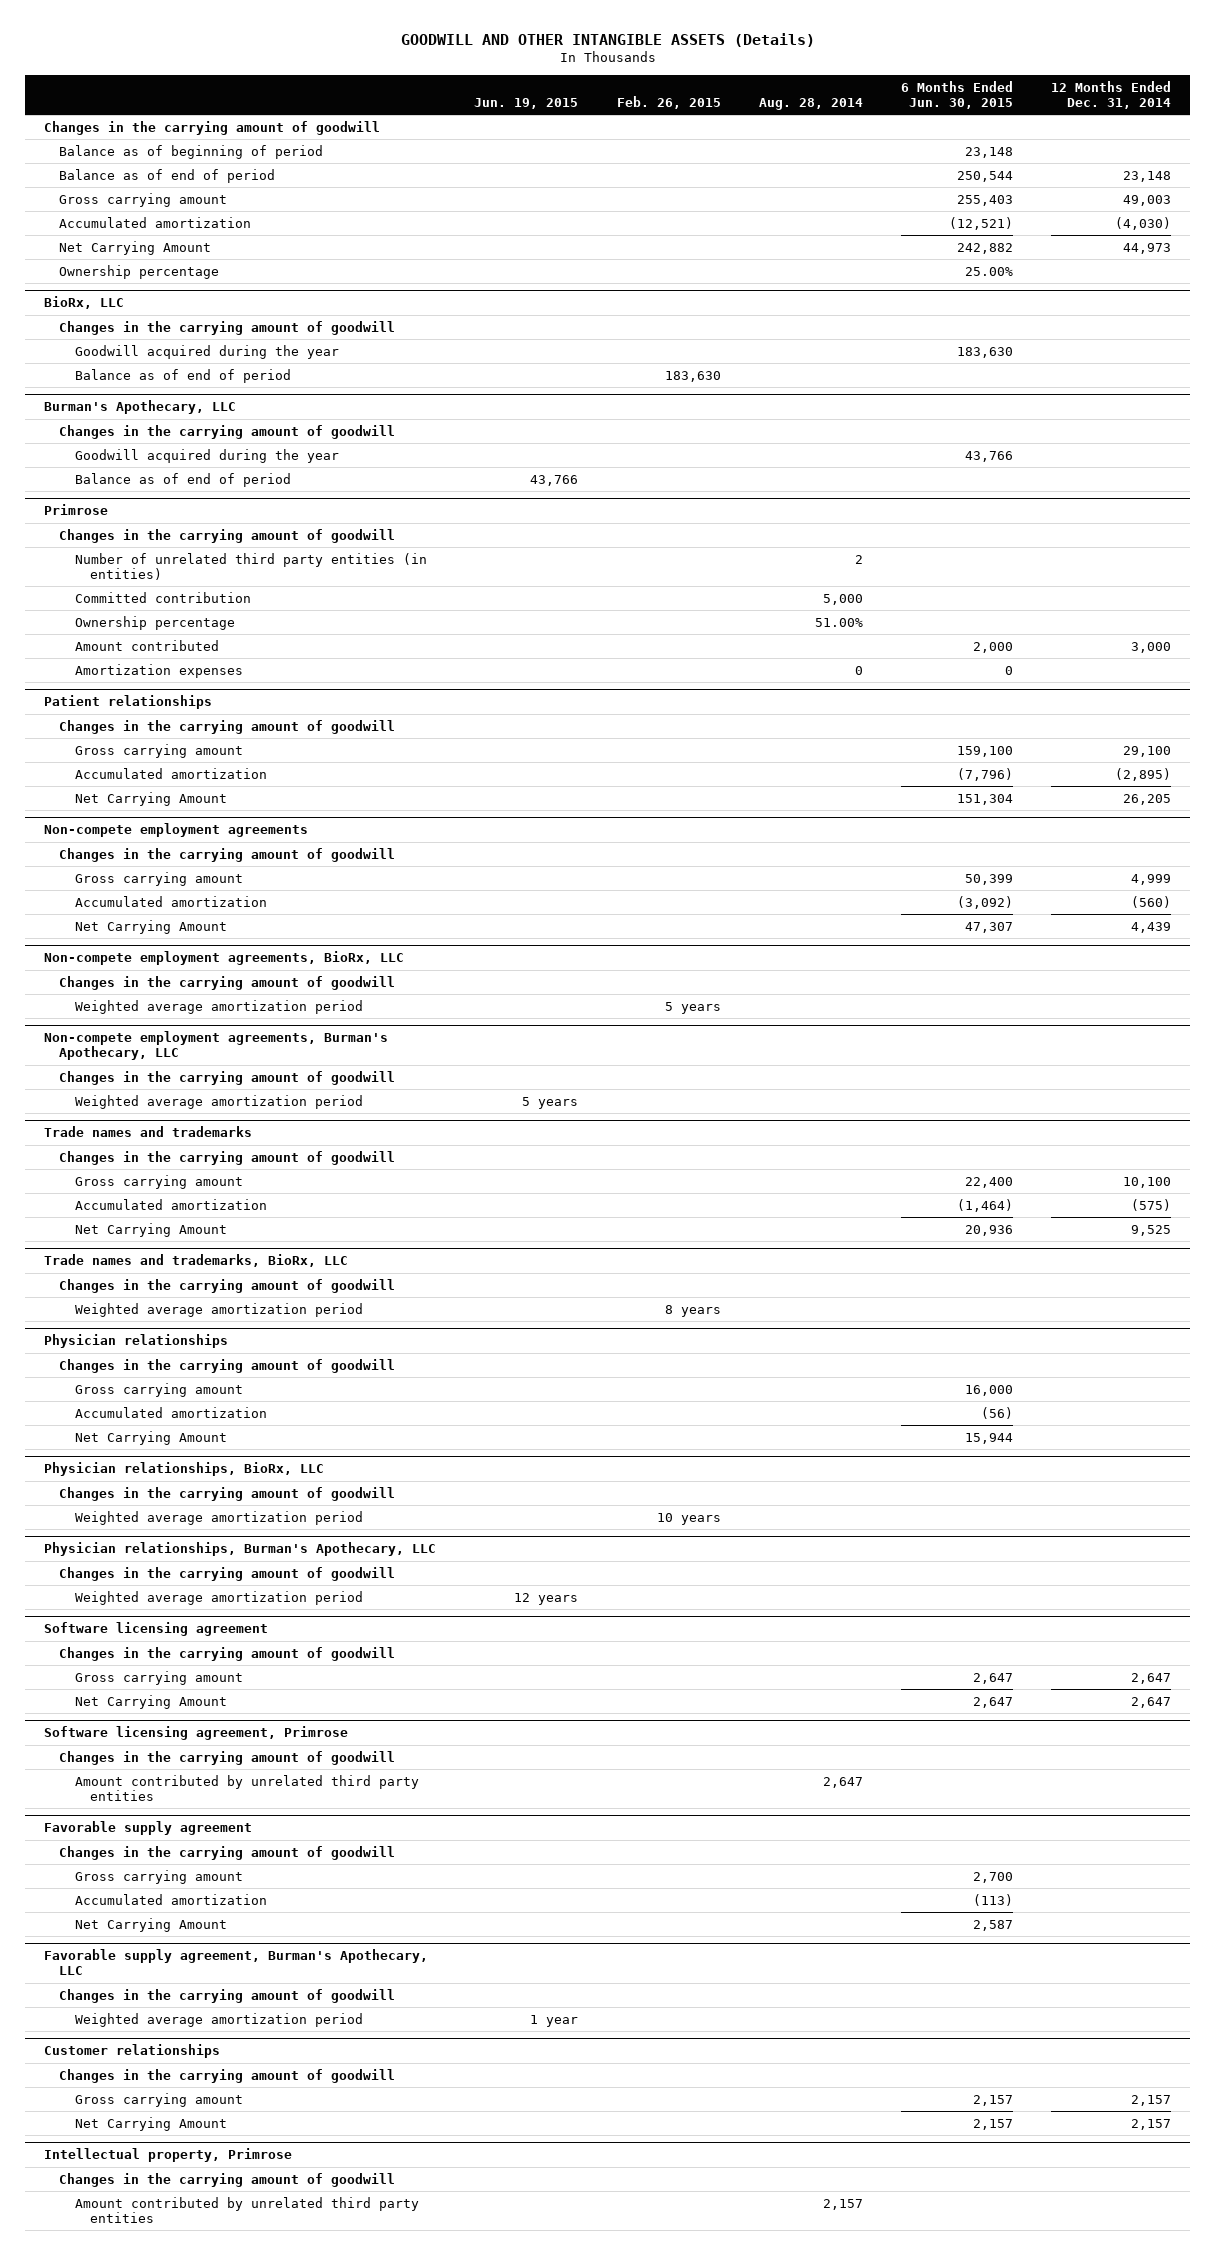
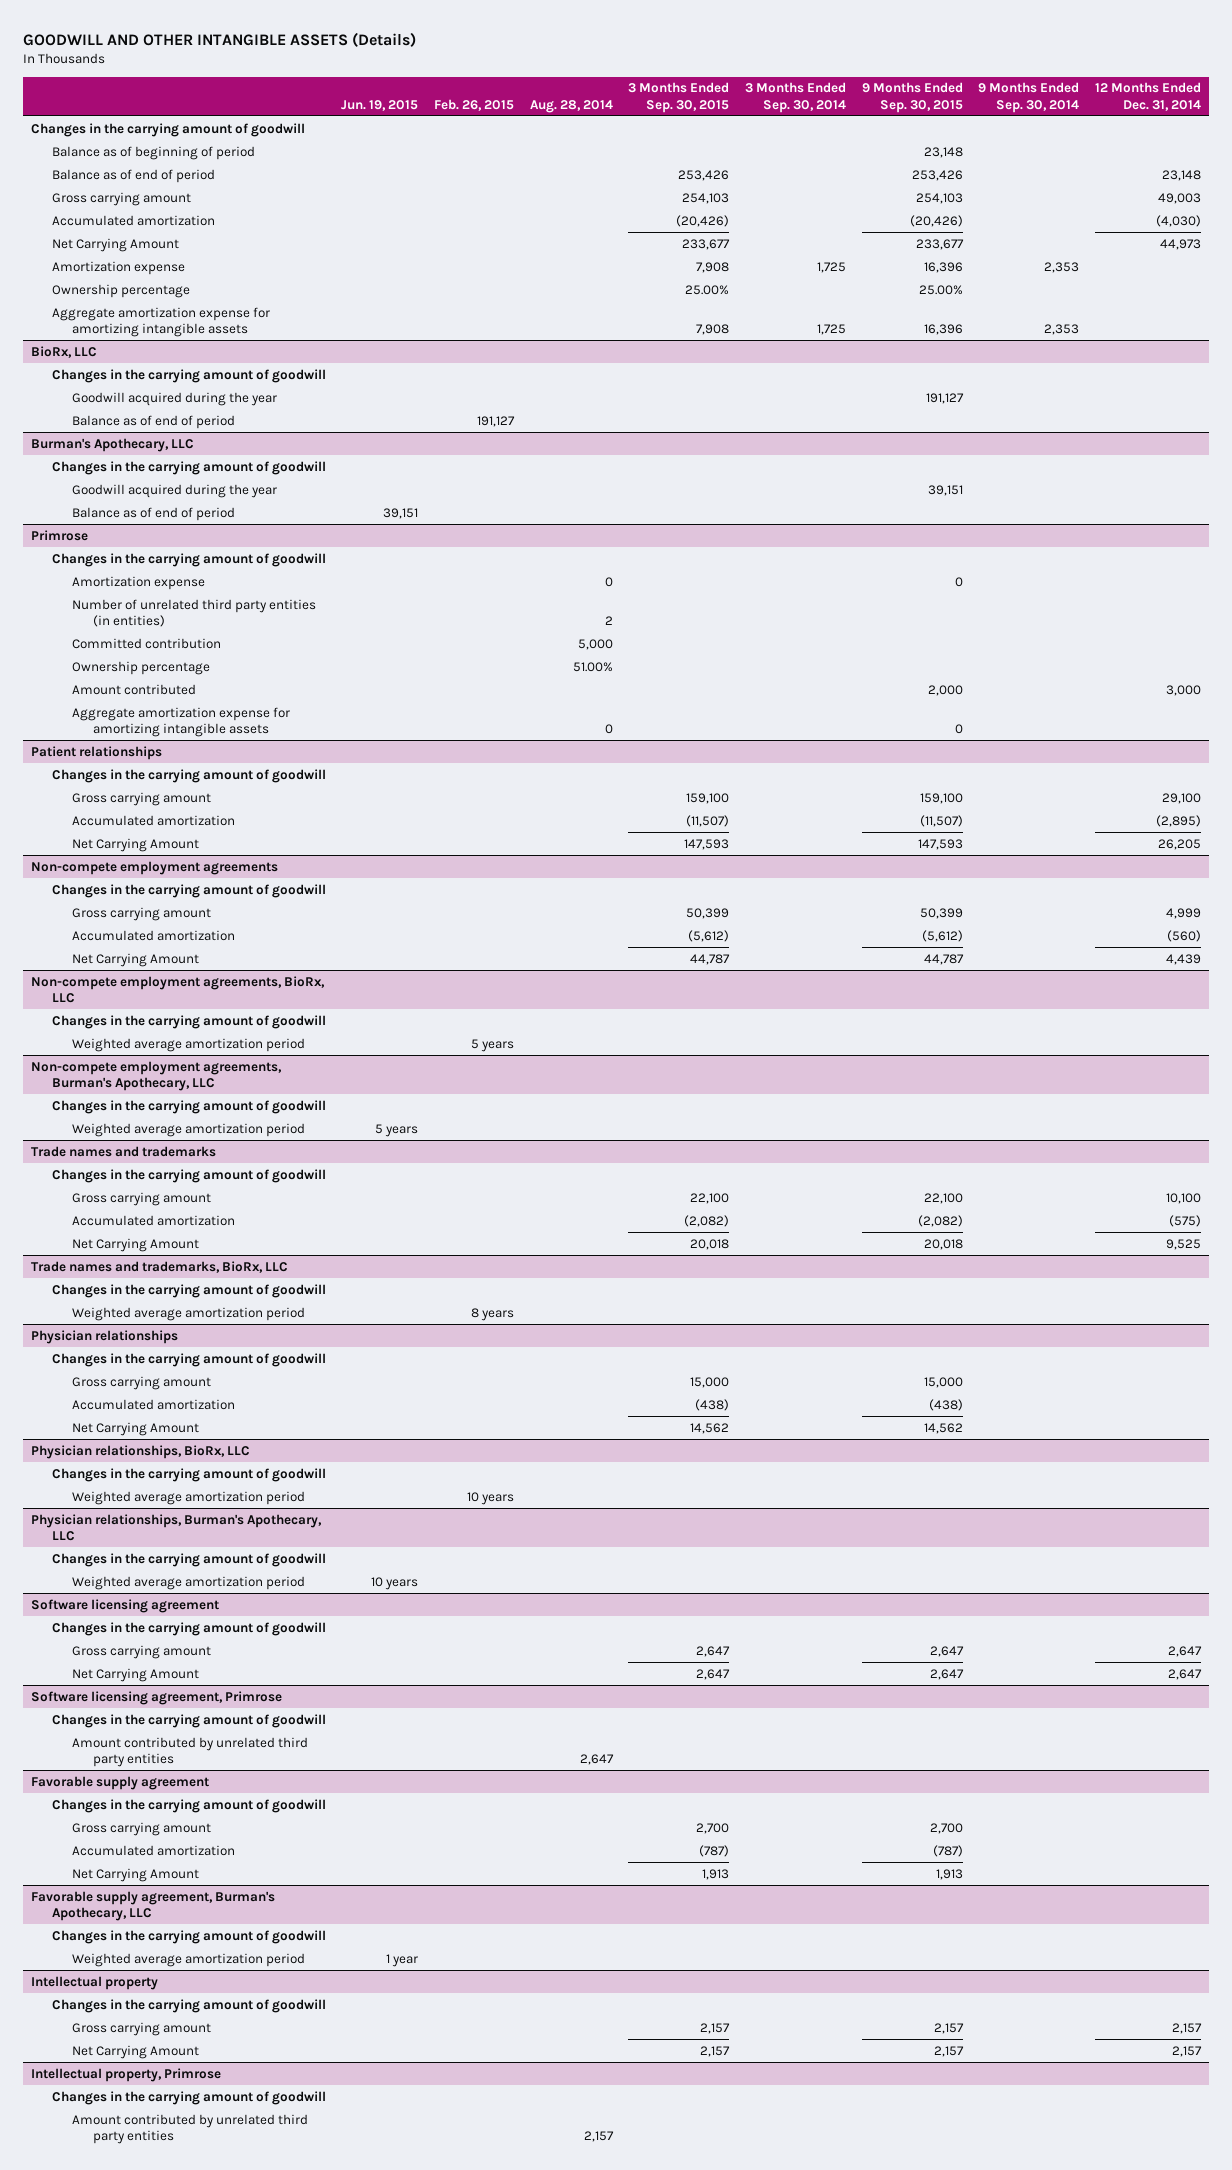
[900,80,1013,109] 6 Months Ended Jun. 30, 2015 -> none
none -> [628,82,730,113] 3 Months Ended Sep. 30, 2015
none -> [745,82,847,113] 3 Months Ended Sep. 30, 2014
none -> [861,82,963,113] 9 Months Ended Sep. 30, 2015
none -> [978,82,1080,113] 9 Months Ended Sep. 30, 2014
none -> [51,260,185,275] Amortization expense
none -> [51,306,270,337] Aggregate amortization expense for amortizing intangible assets
[664,370,721,382] 183,630 -> [477,415,516,427] 191,127
[530,474,579,486] 43,766 -> [383,507,419,519] 39,151
none -> [72,575,206,590] Amortization expense
[74,663,243,678] Amortization expenses -> none
none -> [72,706,291,737] Aggregate amortization expense for amortizing intangible assets
[514,1592,579,1605] 12 years -> [371,1576,419,1590] 10 years
[44,2044,221,2059] Customer relationships -> [31,1975,159,1990] Intellectual property

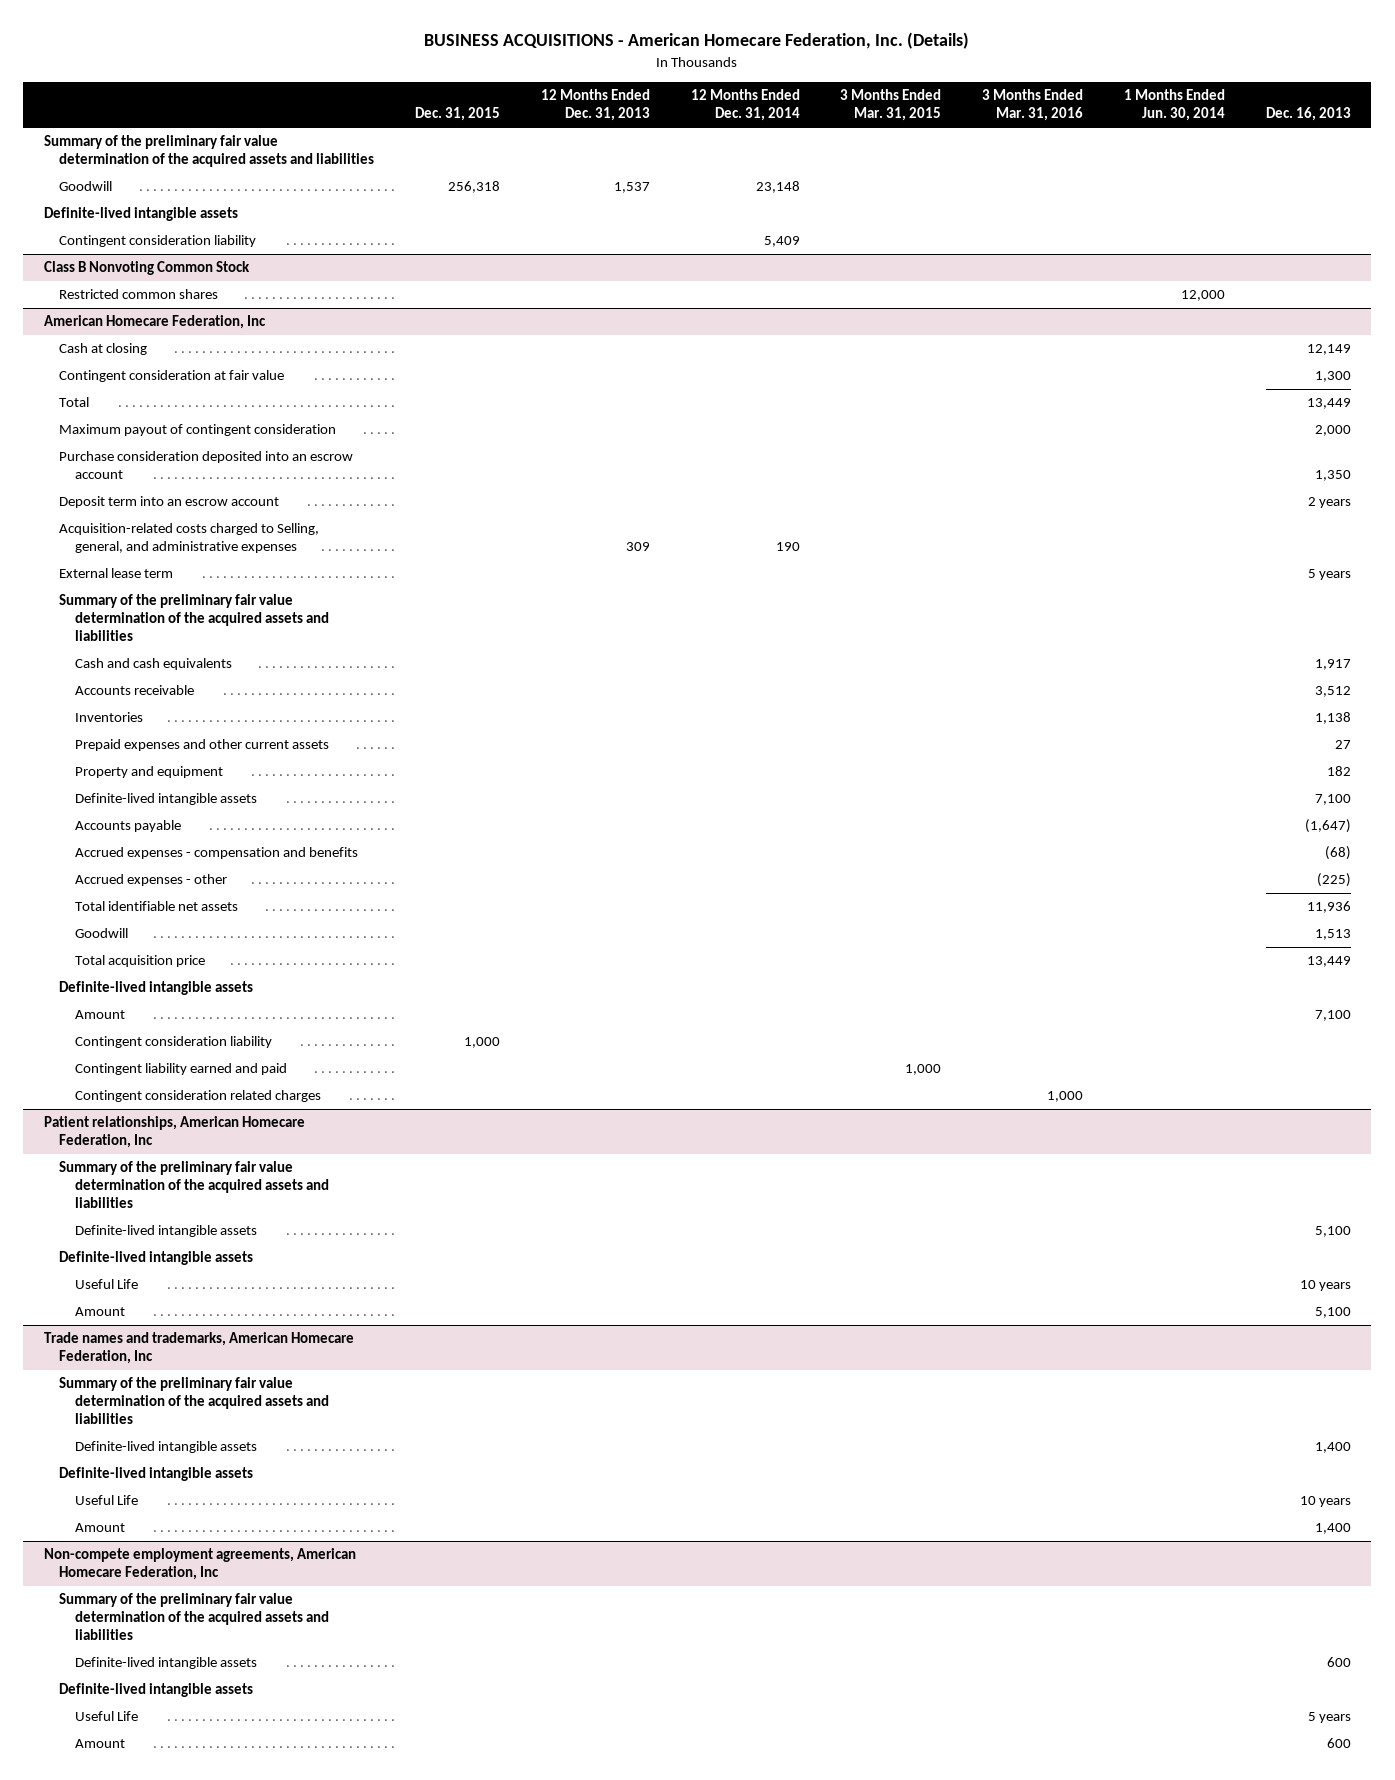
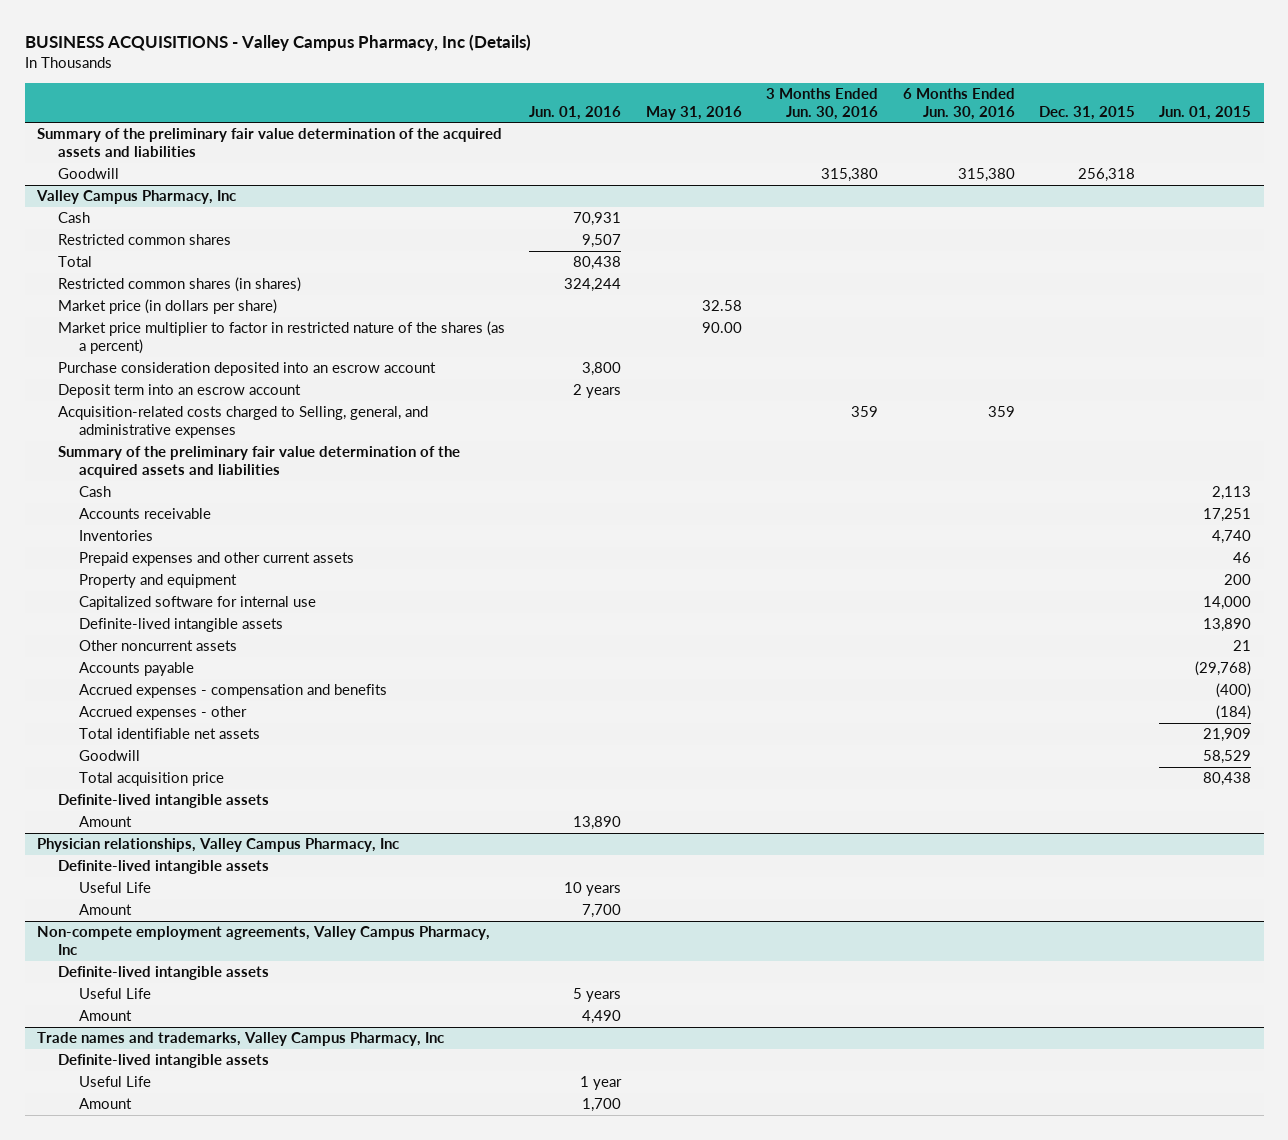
[424,32,970,50] BUSINESS ACQUISITIONS - American Homecare Federation, Inc. (Details) -> [24,33,531,51] BUSINESS ACQUISITIONS - Valley Campus Pharmacy, Inc (Details)
[540,89,650,122] 12 Months Ended Dec. 31, 2013 -> none
[690,89,800,122] 12 Months Ended Dec. 31, 2014 -> none
[840,89,942,122] 3 Months Ended Mar. 31, 2015 -> none
[982,89,1084,122] 3 Months Ended Mar. 31, 2016 -> none
[1124,89,1226,122] 1 Months Ended Jun. 30, 2014 -> none
[1266,107,1352,122] Dec. 16, 2013 -> none
none -> [529,105,622,120] Jun. 01, 2016
none -> [645,105,742,120] May 31, 2016
none -> [766,88,879,120] 3 Months Ended Jun. 30, 2016
none -> [902,88,1015,120] 6 Months Ended Jun. 30, 2016
none -> [1159,105,1252,120] Jun. 01, 2015
[43,207,238,222] Definite-lived intangible assets -> none
[59,235,257,248] Contingent consideration liability -> none
[43,261,250,276] Class B Nonvoting Common Stock -> none
[59,289,219,300] Restricted common shares -> none
[43,315,266,330] American Homecare Federation, Inc -> none
[59,343,148,356] Cash at closing -> none
[59,370,285,383] Contingent consideration at fair value -> none
[59,397,90,408] Total -> none
[59,424,337,437] Maximum payout of contingent consideration -> none
[59,451,354,480] Purchase consideration deposited into an escrow account -> none
[59,496,280,509] Deposit term into an escrow account -> none
[59,523,320,554] Acquisition-related costs charged to Selling, general, and administrative expenses -> none
[59,568,174,579] External lease term -> none
[59,594,329,642] Summary of the preliminary fair value determination of the acquired assets and liabilities -> none
[74,658,232,671] Cash and cash equivalents -> none
[74,685,194,696] Accounts receivable -> none
[74,712,143,723] Inventories -> none
[74,739,329,752] Prepaid expenses and other current assets -> none
[74,766,223,779] Property and equipment -> none
[74,793,257,806] Definite-lived intangible assets -> none
[74,820,181,833] Accounts payable -> none
[74,847,358,860] Accrued expenses - compensation and benefits -> none
[74,874,227,887] Accrued expenses - other -> none
[74,901,238,912] Total identifiable net assets -> none
[74,928,128,939] Goodwill -> none
[74,955,205,968] Total acquisition price -> none
[59,981,254,996] Definite-lived intangible assets -> none
[74,1010,125,1020] Amount -> none
[74,1036,272,1049] Contingent consideration liability -> none
[74,1063,287,1076] Contingent liability earned and paid -> none
[74,1090,321,1103] Contingent consideration related charges -> none
[43,1116,305,1149] Patient relationships, American Homecare Federation, Inc -> none
[59,1161,329,1209] Summary of the preliminary fair value determination of the acquired assets and liabilities -> none
[74,1225,257,1238] Definite-lived intangible assets -> none
[59,1251,254,1266] Definite-lived intangible assets -> none
[74,1279,138,1290] Useful Life -> none
[74,1307,125,1317] Amount -> none
[43,1332,354,1365] Trade names and trademarks, American Homecare Federation, Inc -> none
[59,1377,329,1425] Summary of the preliminary fair value determination of the acquired assets and liabilities -> none
[74,1441,257,1454] Definite-lived intangible assets -> none
[59,1467,254,1482] Definite-lived intangible assets -> none
[74,1495,138,1506] Useful Life -> none
[74,1523,125,1533] Amount -> none
[43,1548,356,1581] Non-compete employment agreements, American Homecare Federation, Inc -> none
[59,1593,329,1641] Summary of the preliminary fair value determination of the acquired assets and liabilities -> none
[74,1657,257,1670] Definite-lived intangible assets -> none
[59,1683,254,1698] Definite-lived intangible assets -> none
[74,1711,138,1722] Useful Life -> none
[74,1739,125,1749] Amount -> none
none -> [35,190,236,205] Valley Campus Pharmacy, Inc
none -> [58,212,91,224] Cash
none -> [58,234,232,246] Restricted common shares
none -> [58,256,93,268] Total
none -> [58,277,302,293] Restricted common shares (in shares)
none -> [58,299,278,315] Market price (in dollars per share)
none -> [58,321,506,354] Market price multiplier to factor in restricted nature of the shares (as a percent)
none -> [58,362,437,377] Purchase consideration deposited into an escrow account
none -> [58,384,302,399] Deposit term into an escrow account
none -> [58,406,429,438] Acquisition-related costs charged to Selling, general, and administrative expenses
none -> [58,446,461,478] Summary of the preliminary fair value determination of the acquired assets and liabilities
none -> [79,486,112,498] Cash
none -> [79,508,212,520] Accounts receivable
none -> [79,530,154,542] Inventories
none -> [79,552,355,567] Prepaid expenses and other current assets
none -> [79,574,238,589] Property and equipment
none -> [79,596,317,611] Capitalized software for internal use
none -> [79,618,284,633] Definite-lived intangible assets
none -> [79,640,238,652] Other noncurrent assets
none -> [79,662,195,677] Accounts payable
none -> [79,684,388,699] Accrued expenses - compensation and benefits
none -> [79,706,248,721] Accrued expenses - other
none -> [79,728,261,740] Total identifiable net assets
none -> [79,750,141,762] Goodwill
none -> [79,772,225,787] Total acquisition price
none -> [58,794,270,809] Definite-lived intangible assets
none -> [79,816,133,828] Amount
none -> [36,838,399,853] Physician relationships, Valley Campus Pharmacy, Inc
none -> [58,860,270,875] Definite-lived intangible assets
none -> [79,882,152,894] Useful Life
none -> [79,904,133,916] Amount
none -> [36,926,490,955] Non-compete employment agreements, Valley Campus Pharmacy, Inc
none -> [58,966,270,981] Definite-lived intangible assets
none -> [79,988,152,1000] Useful Life
none -> [79,1010,133,1022] Amount
none -> [36,1032,444,1047] Trade names and trademarks, Valley Campus Pharmacy, Inc
none -> [58,1054,270,1069] Definite-lived intangible assets
none -> [79,1076,152,1088] Useful Life
none -> [79,1098,133,1110] Amount

